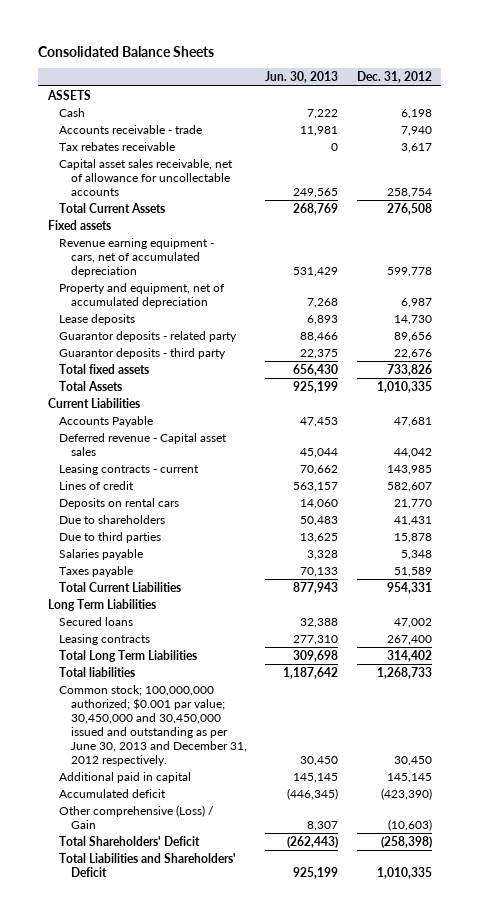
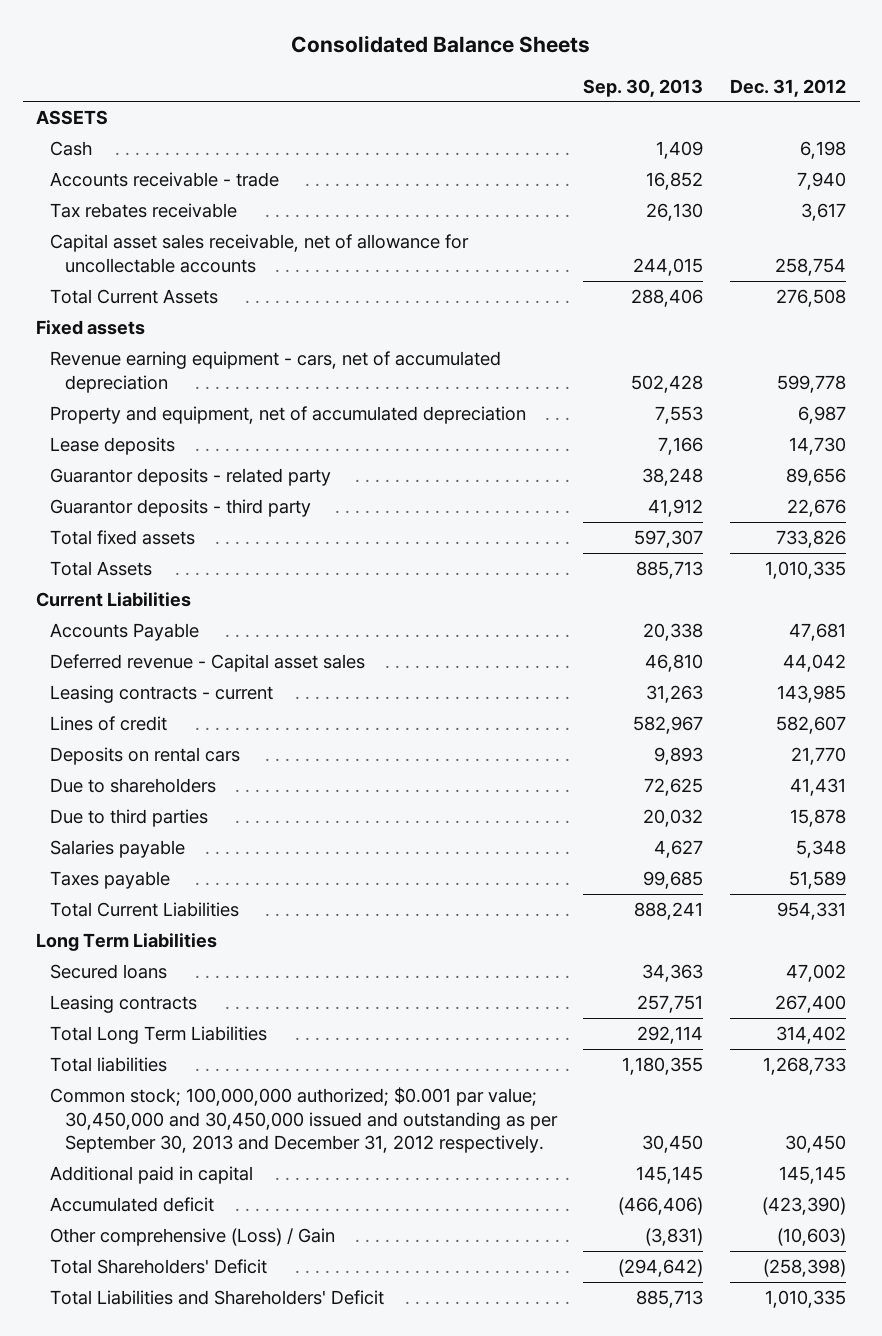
[265,71,339,84] Jun. 30, 2013 -> none
none -> [583,78,704,97] Sep. 30, 2013
[59,684,247,767] Common stock; 100,000,000 authorized; $0.001 par value; 30,450,000 and 30,450,000 issued and outstanding as per June 30, 2013 and December 31, 2012 respectively. -> [50,1087,558,1154] Common stock; 100,000,000 authorized; $0.001 par value; 30,450,000 and 30,450,000 issued and outstanding as per September 30, 2013 and December 31, 2012 respectively.

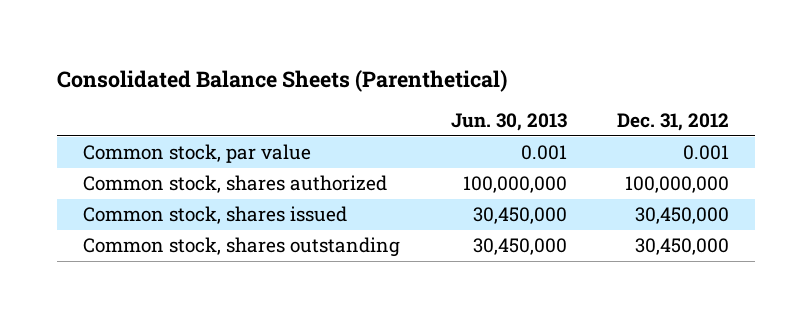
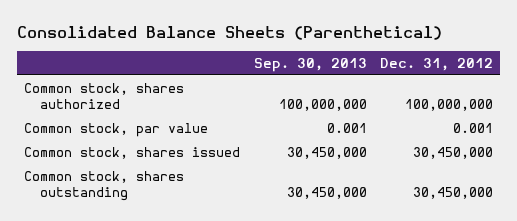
[450,113,567,132] Jun. 30, 2013 -> none
none -> [253,57,367,72] Sep. 30, 2013
[82,144,311,164] Common stock, par value -> [23,123,208,138] Common stock, par value

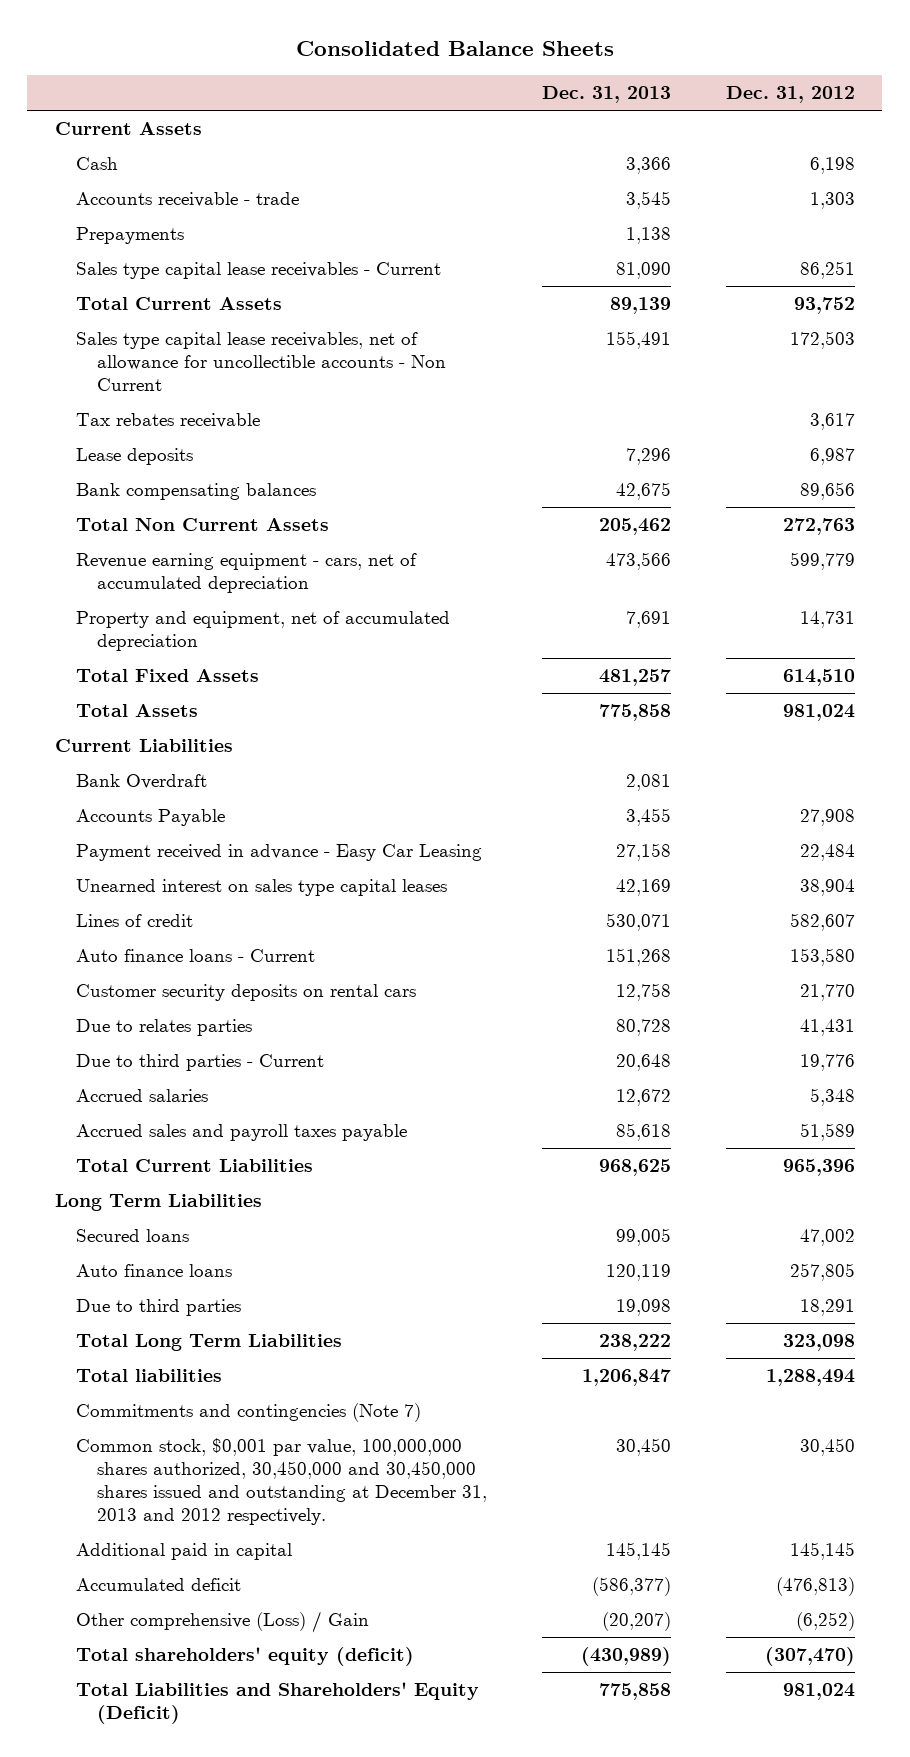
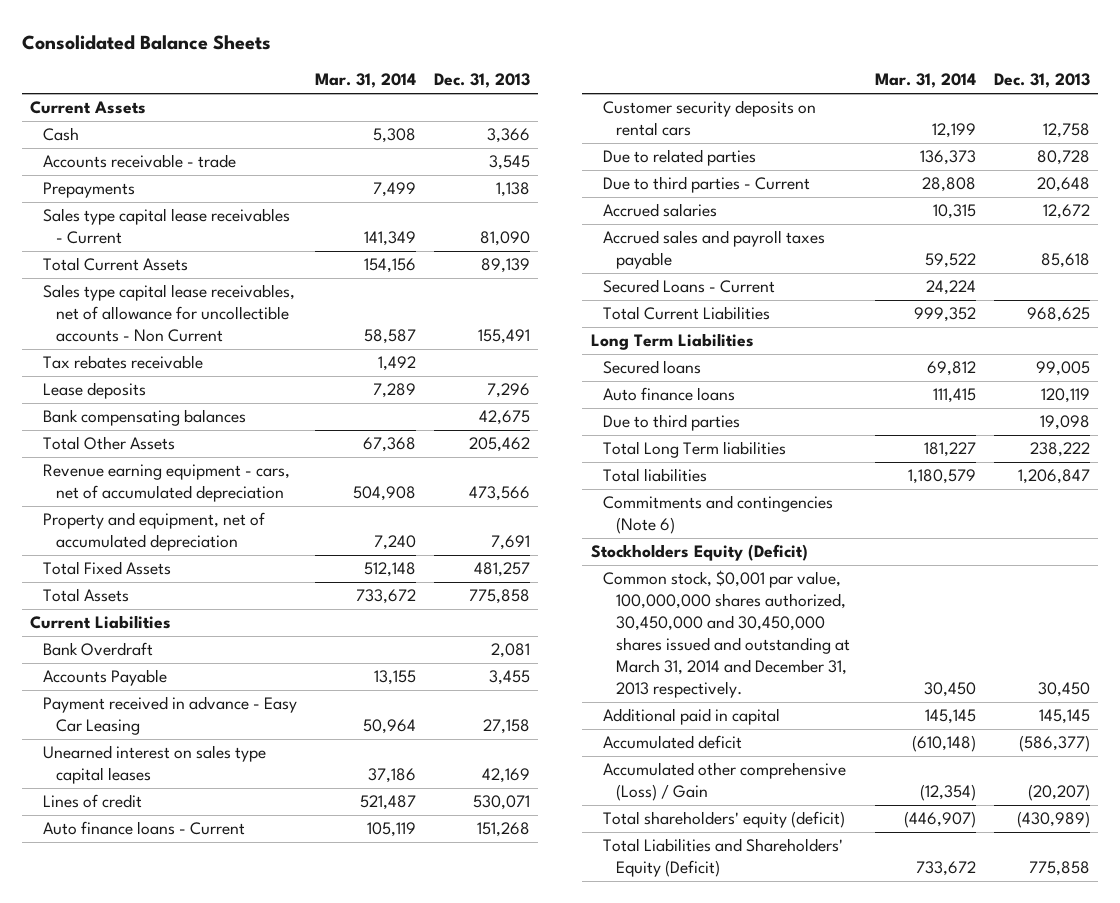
[725,86,855,104] Dec. 31, 2012 -> none
none -> [314,73,416,89] Mar. 31, 2014
[75,518,329,532] Total Non Current Assets -> [43,436,176,451] Total Other Assets
[75,1019,252,1037] Due to relates parties -> [603,149,757,167] Due to related parties
none -> [603,279,776,294] Secured Loans - Current
[75,1334,342,1352] Total Long Term Liabilities -> [603,441,787,459] Total Long Term liabilities
[75,1403,421,1423] Commitments and contingencies (Note 7) -> [603,495,834,535] Commitments and contingencies (Note 6)
none -> [590,544,808,562] Stockholders Equity (Deficit)
[75,1438,487,1526] Common stock, $0,001 par value, 100,000,000 shares authorized, 30,450,000 and 30,450,000 shares issued and outstanding at December 31, 2013 and 2012 respectively. -> [603,570,851,698] Common stock, $0,001 par value, 100,000,000 shares authorized, 30,450,000 and 30,450,000 shares issued and outstanding at March 31, 2014 and December 31, 2013 respectively.
[75,1611,369,1634] Other comprehensive (Loss) / Gain -> [603,762,847,802] Accumulated other comprehensive (Loss) / Gain

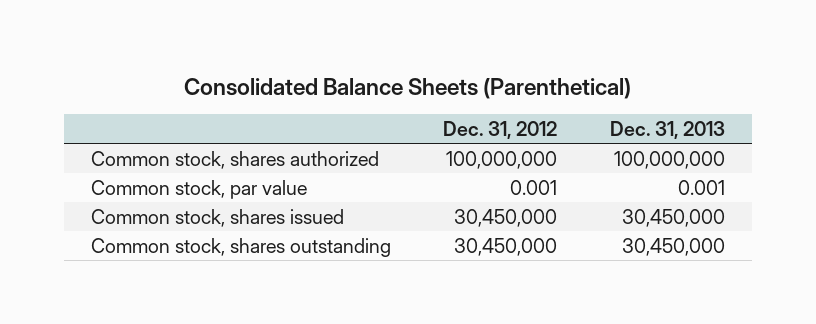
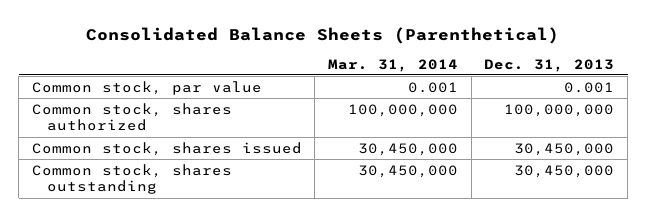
[443,120,558,139] Dec. 31, 2012 -> none
none -> [328,58,459,72] Mar. 31, 2014
[90,150,379,169] Common stock, shares authorized -> [31,102,232,132] Common stock, shares authorized

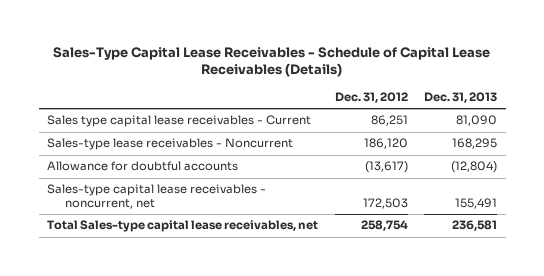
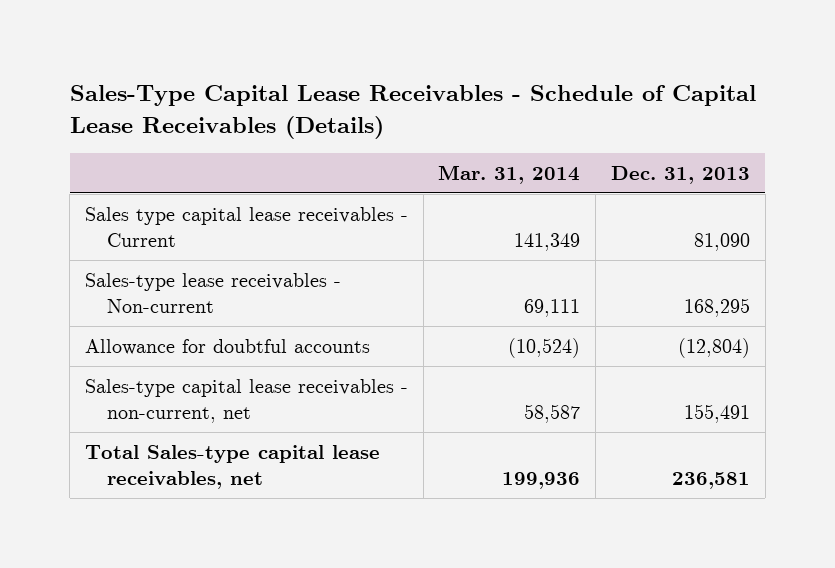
[334,91,408,103] Dec. 31, 2012 -> none
none -> [438,164,581,184] Mar. 31, 2014
[47,138,294,151] Sales-type lease receivables - Noncurrent -> [85,273,342,313] Sales-type lease receivables - Non-current
[47,184,267,210] Sales-type capital lease receivables - noncurrent, net -> [85,379,409,423] Sales-type capital lease receivables - non-current, net

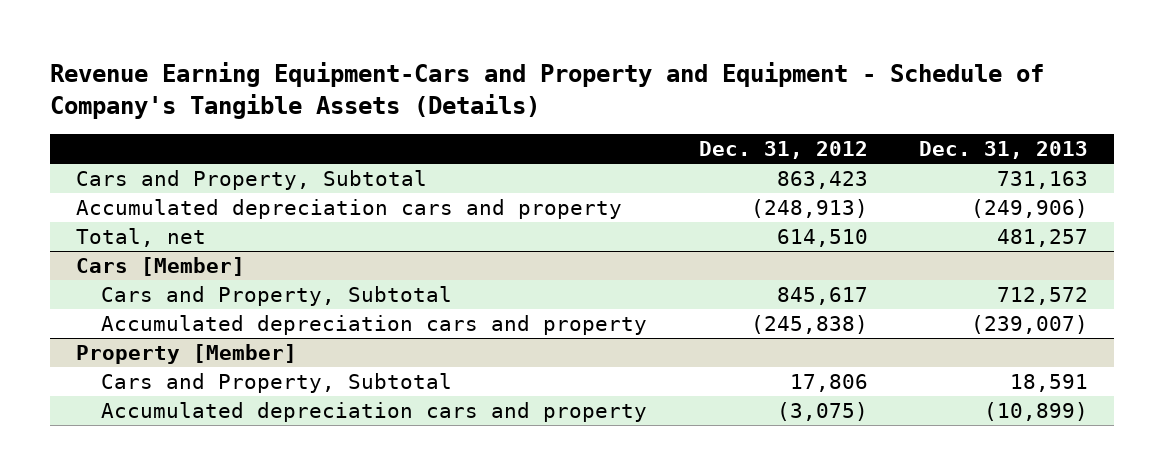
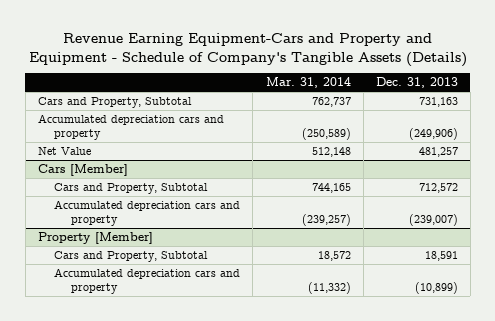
[698,141,868,160] Dec. 31, 2012 -> none
none -> [265,77,351,89] Mar. 31, 2014
[76,228,207,248] Total, net -> [37,146,91,155] Net Value

